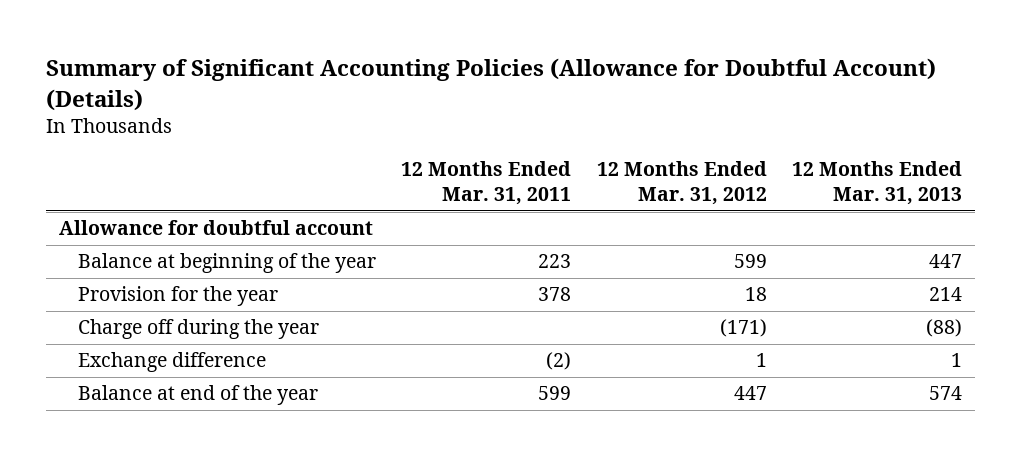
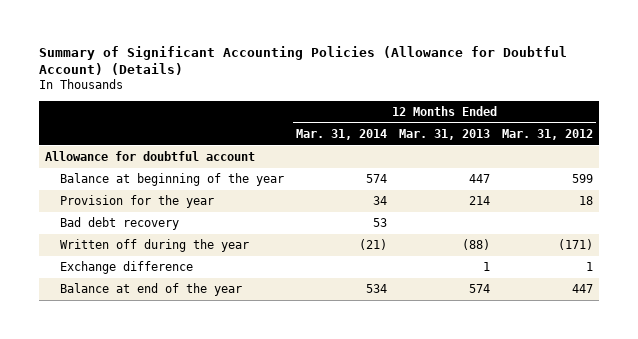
[401,161,572,206] 12 Months Ended Mar. 31, 2011 -> none
none -> [296,128,388,140] Mar. 31, 2014
none -> [60,217,180,231] Bad debt recovery
[78,319,320,340] Charge off during the year -> [60,239,250,253] Written off during the year

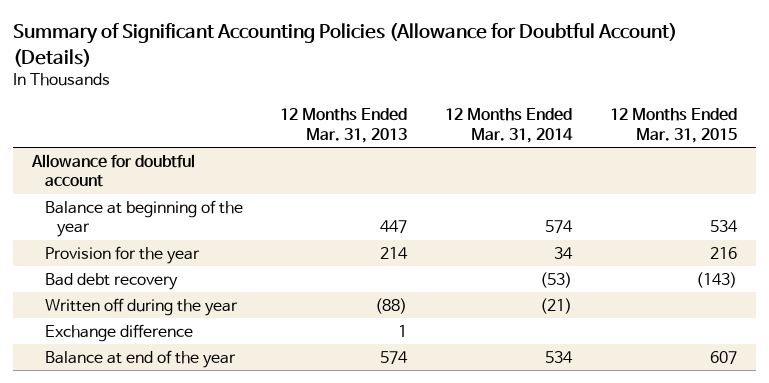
[502,128,594,140] Mar. 31, 2012 -> none
none -> [609,108,737,143] 12 Months Ended Mar. 31, 2015
[373,218,388,228] 53 -> [540,271,573,288] (53)

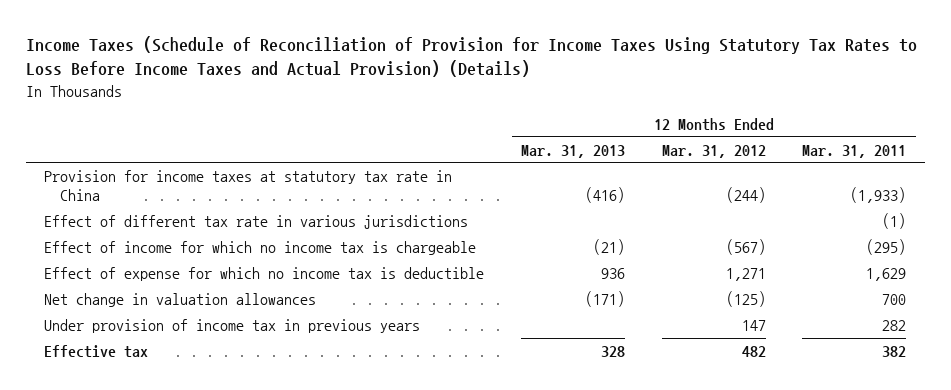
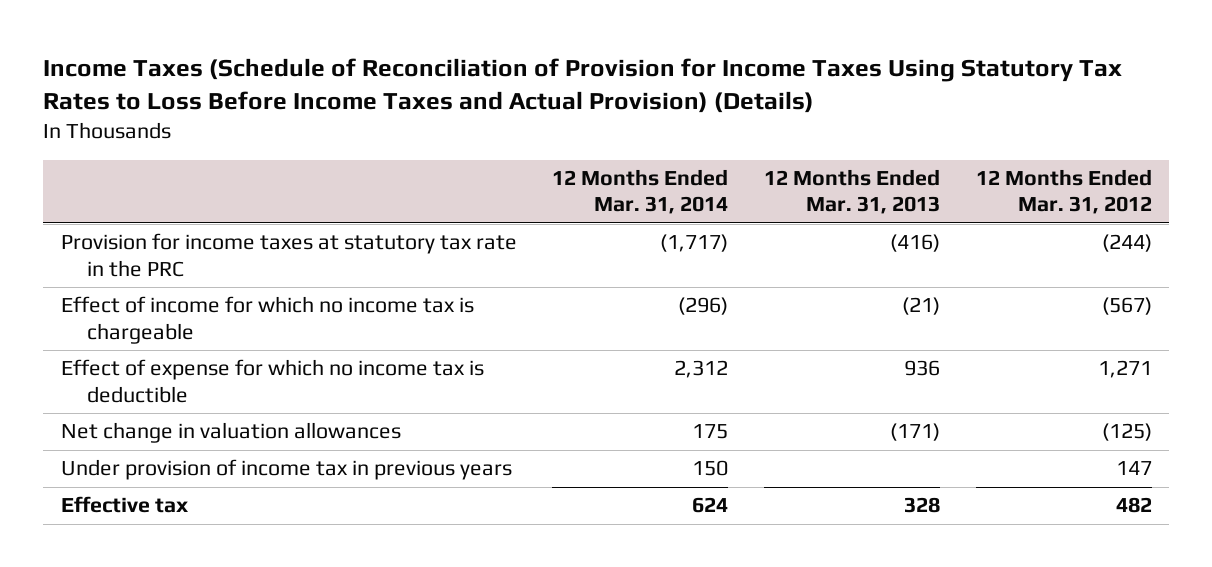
[802,144,907,158] Mar. 31, 2011 -> none
none -> [552,169,729,215] 12 Months Ended Mar. 31, 2014
[44,214,469,229] Effect of different tax rate in various jurisdictions -> none
[44,169,453,202] Provision for income taxes at statutory tax rate in China -> [60,233,517,277] Provision for income taxes at statutory tax rate in the PRC

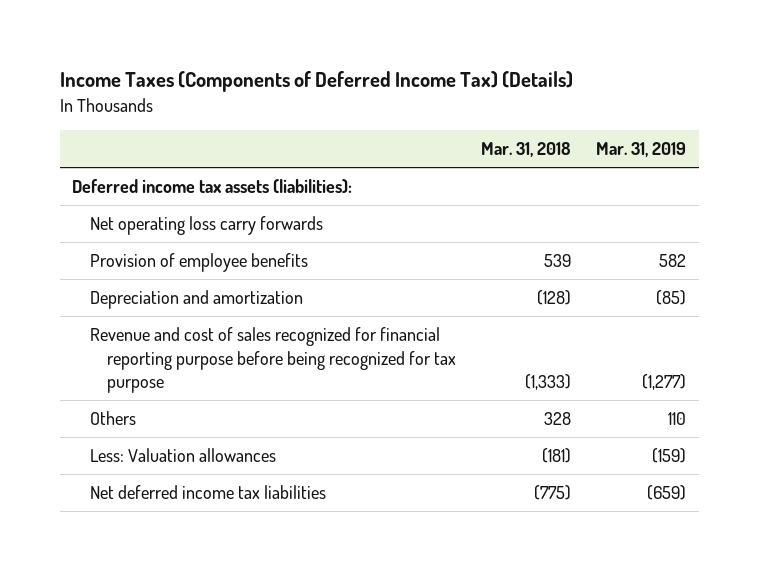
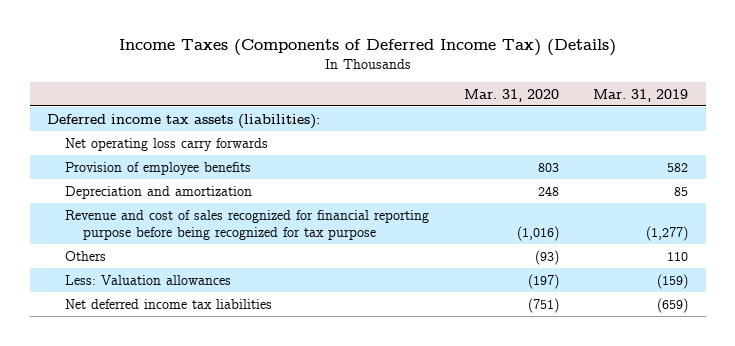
[481,141,572,157] Mar. 31, 2018 -> none
none -> [463,88,559,102] Mar. 31, 2020
[656,290,687,306] (85) -> [674,186,689,196] 85

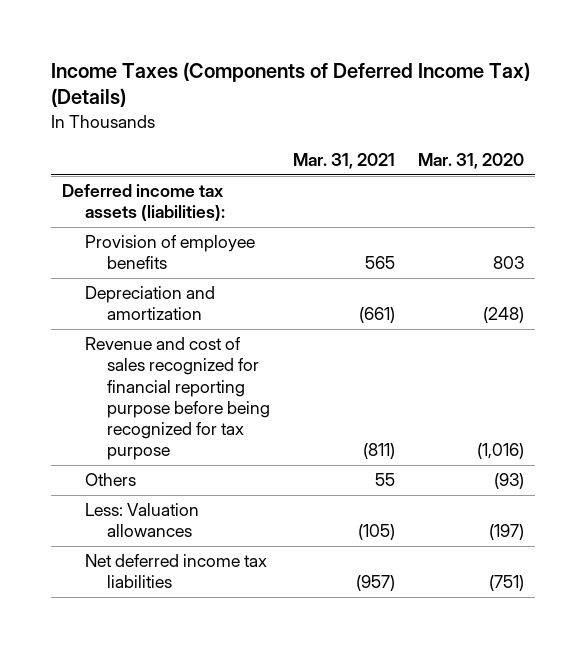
[593,88,689,102] Mar. 31, 2019 -> none
none -> [292,153,395,170] Mar. 31, 2021
[64,137,268,151] Net operating loss carry forwards -> none
[537,185,559,196] 248 -> [482,307,524,324] (248)

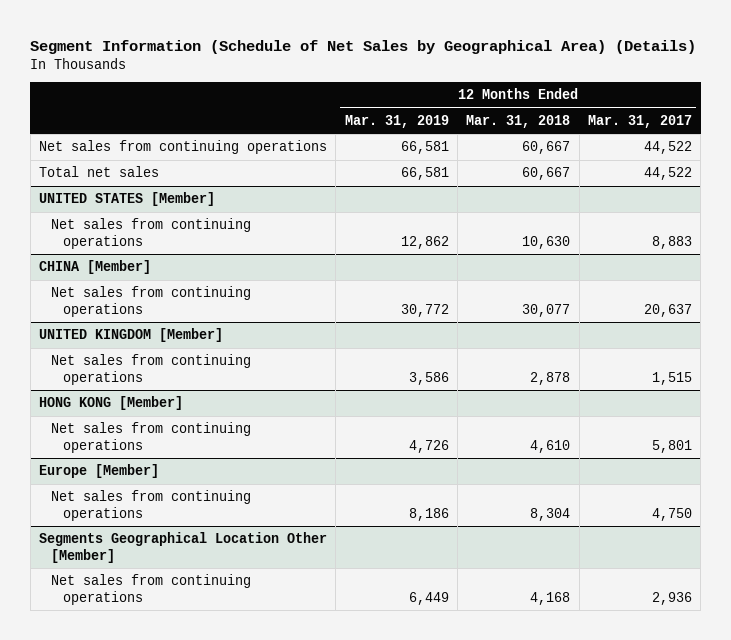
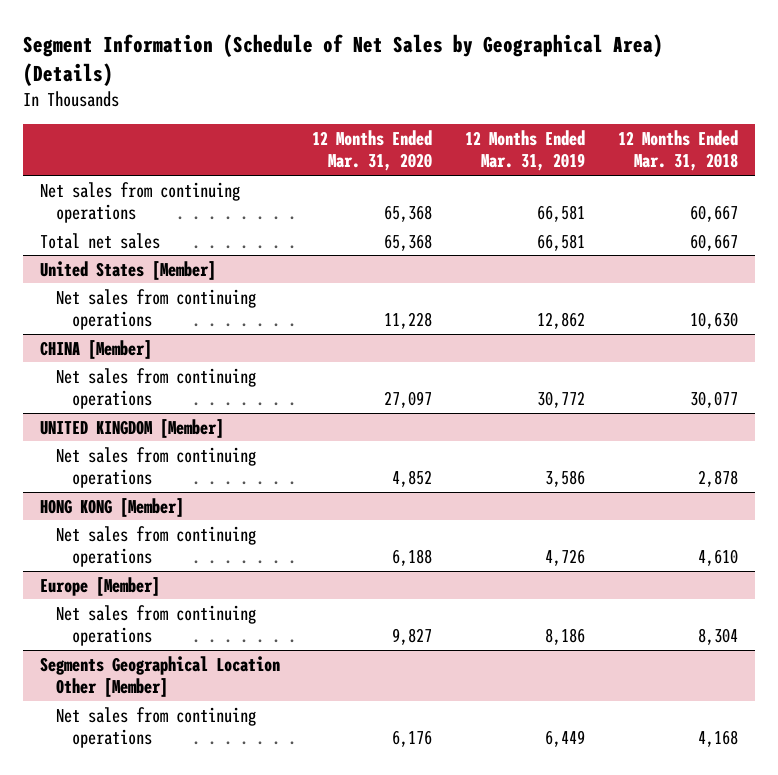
[587,114,692,128] Mar. 31, 2017 -> none
none -> [312,129,433,172] 12 Months Ended Mar. 31, 2020
[39,192,216,207] UNITED STATES [Member] -> [39,260,216,280] United States [Member]

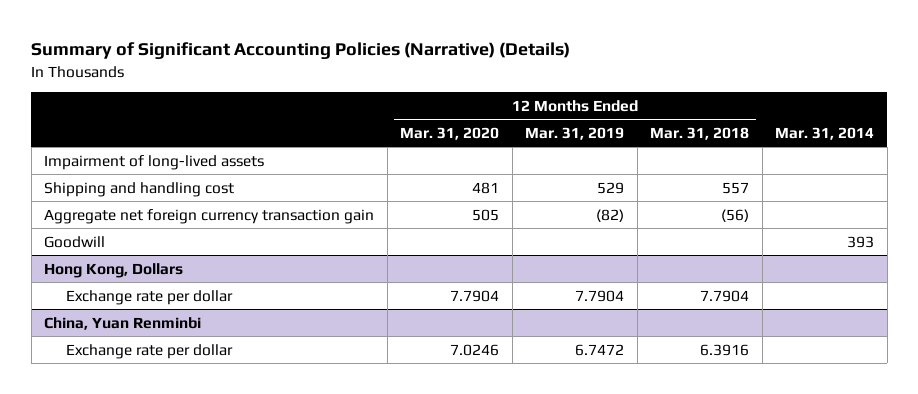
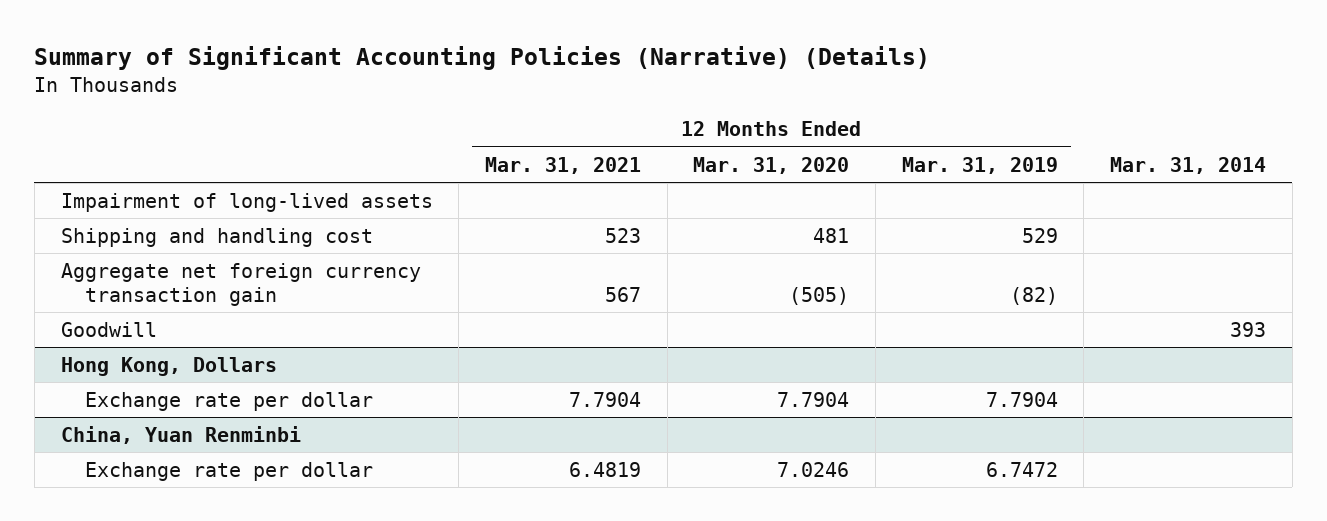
[650,126,750,140] Mar. 31, 2018 -> none
none -> [484,156,641,174] Mar. 31, 2021
[472,208,500,221] 505 -> [789,286,850,305] (505)

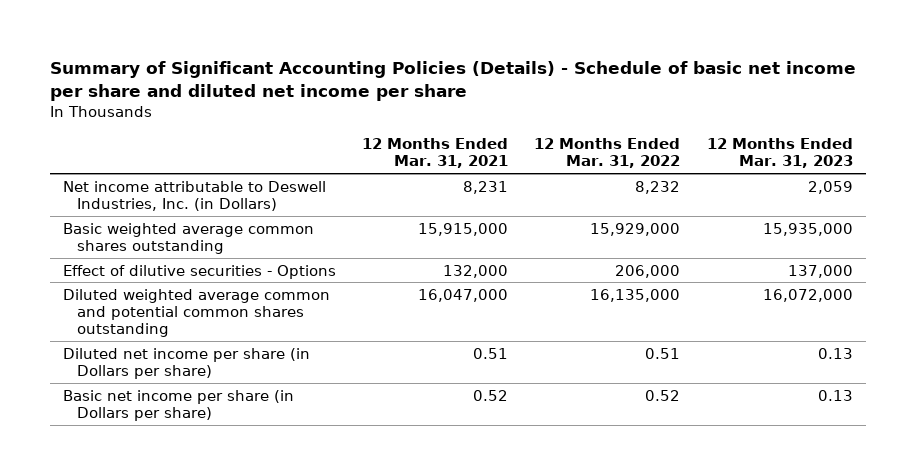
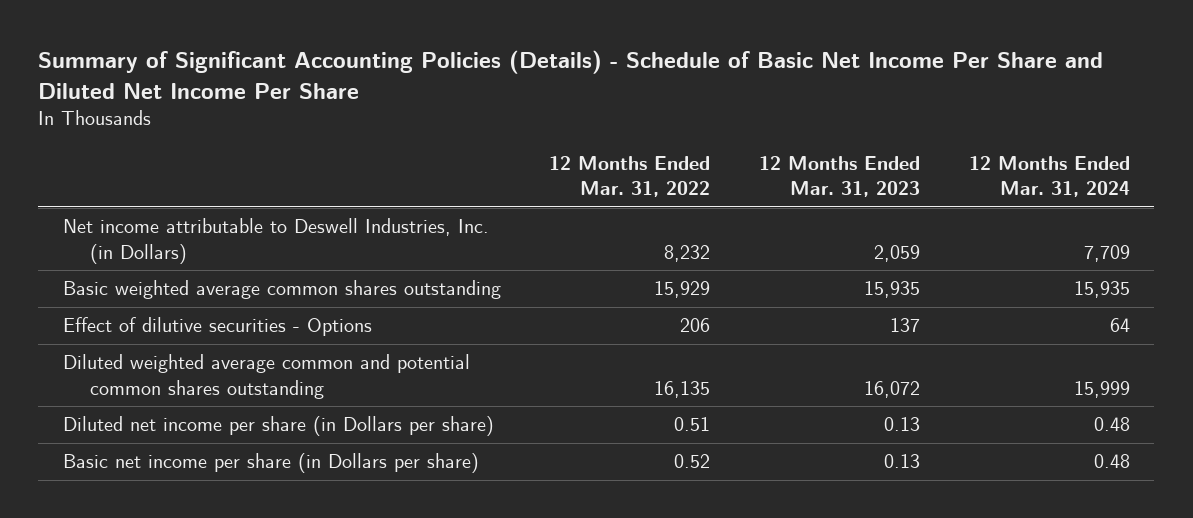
[50,60,857,101] Summary of Significant Accounting Policies (Details) - Schedule of basic net income per share and diluted net income per share -> [38,50,1104,99] Summary of Significant Accounting Policies (Details) - Schedule of Basic Net Income Per Share and Diluted Net Income Per Share
[362,138,509,169] 12 Months Ended Mar. 31, 2021 -> none
none -> [968,155,1130,197] 12 Months Ended Mar. 31, 2024
[590,222,681,236] 15,929,000 -> [654,281,711,299] 15,929
[762,222,853,236] 15,935,000 -> [864,281,921,299] 15,935
[615,264,681,278] 206,000 -> [680,318,711,333] 206
[787,264,853,278] 137,000 -> [890,318,921,333] 137
[590,288,681,302] 16,135,000 -> [654,380,711,398] 16,135
[762,288,853,302] 16,072,000 -> [864,380,921,398] 16,072

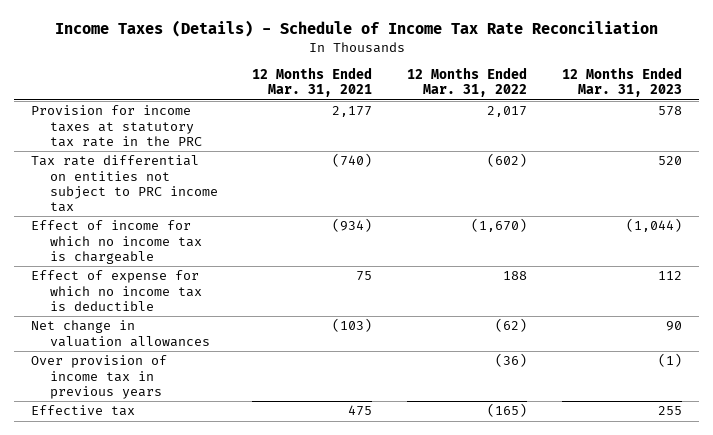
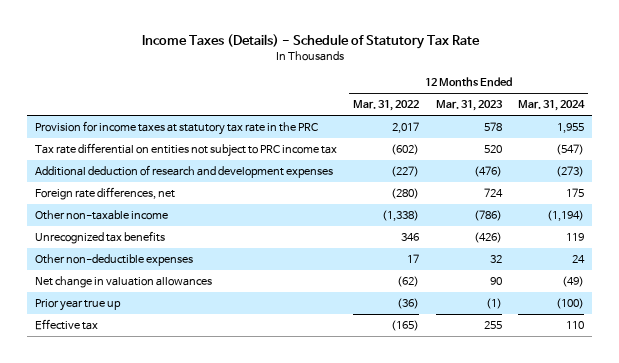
[54,20,658,38] Income Taxes (Details) - Schedule of Income Tax Rate Reconciliation -> [141,33,480,49] Income Taxes (Details) - Schedule of Statutory Tax Rate
[252,67,373,98] 12 Months Ended Mar. 31, 2021 -> none
none -> [517,100,585,112] Mar. 31, 2024
[31,220,202,264] Effect of income for which no income tax is chargeable -> none
[31,270,202,311] Effect of expense for which no income tax is deductible -> none
none -> [35,165,334,179] Additional deduction of research and development expenses
none -> [35,187,176,201] Foreign rate differences, net
none -> [35,210,169,221] Other non-taxable income
none -> [35,231,166,245] Unrecognized tax benefits
none -> [35,254,194,267] Other non-deductible expenses
[31,355,168,399] Over provision of income tax in previous years -> [35,299,122,312] Prior year true up

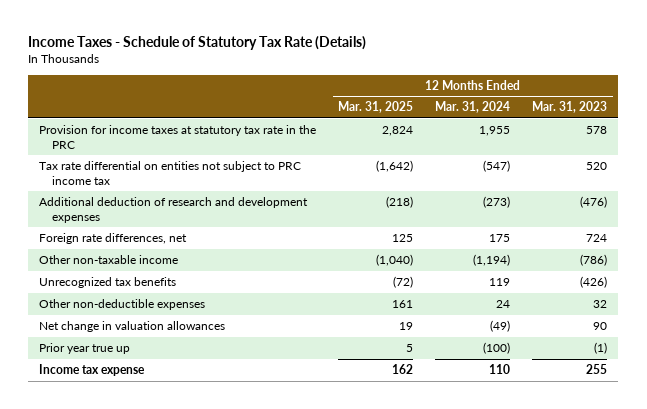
[141,33,480,49] Income Taxes (Details) - Schedule of Statutory Tax Rate -> [28,35,367,50] Income Taxes - Schedule of Statutory Tax Rate (Details)
[353,100,420,112] Mar. 31, 2022 -> none
none -> [338,101,414,114] Mar. 31, 2025
[35,319,99,331] Effective tax -> [39,364,146,377] Income tax expense

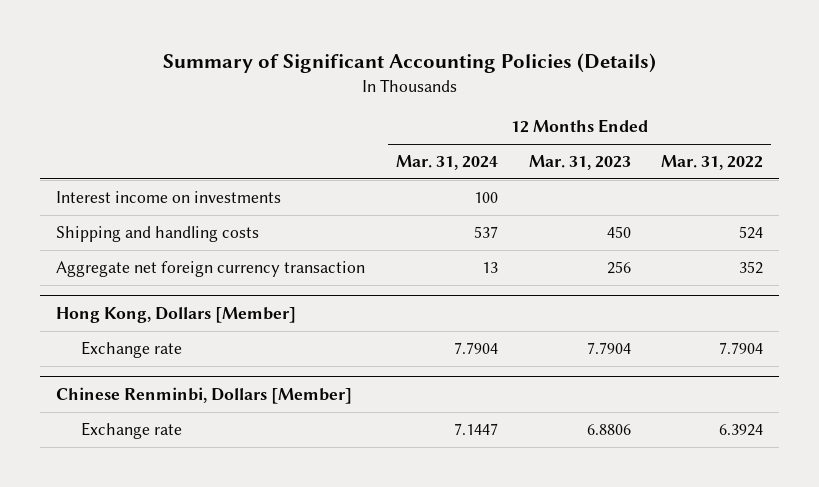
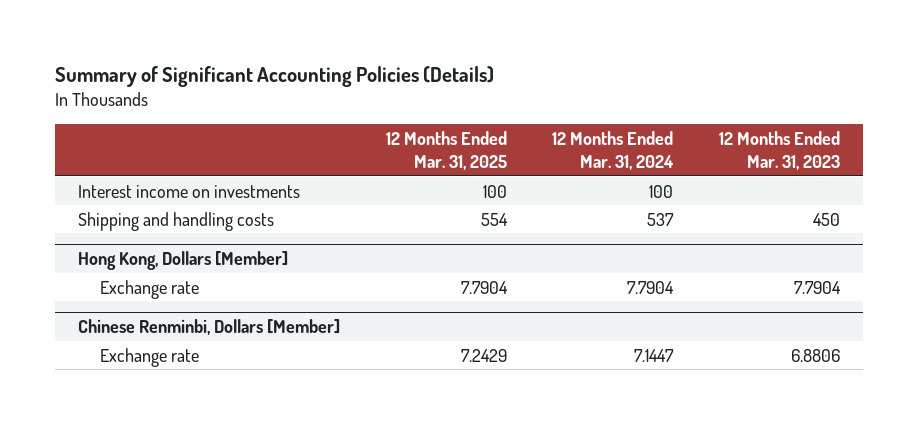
[661,155,764,171] Mar. 31, 2022 -> none
none -> [385,130,507,170] 12 Months Ended Mar. 31, 2025
[55,261,365,278] Aggregate net foreign currency transaction -> none

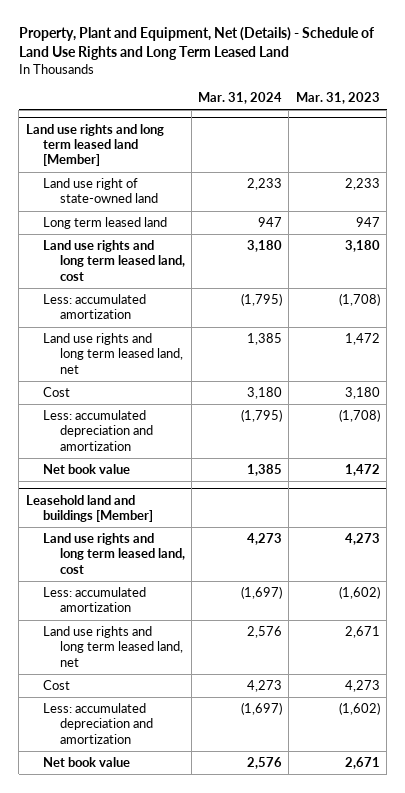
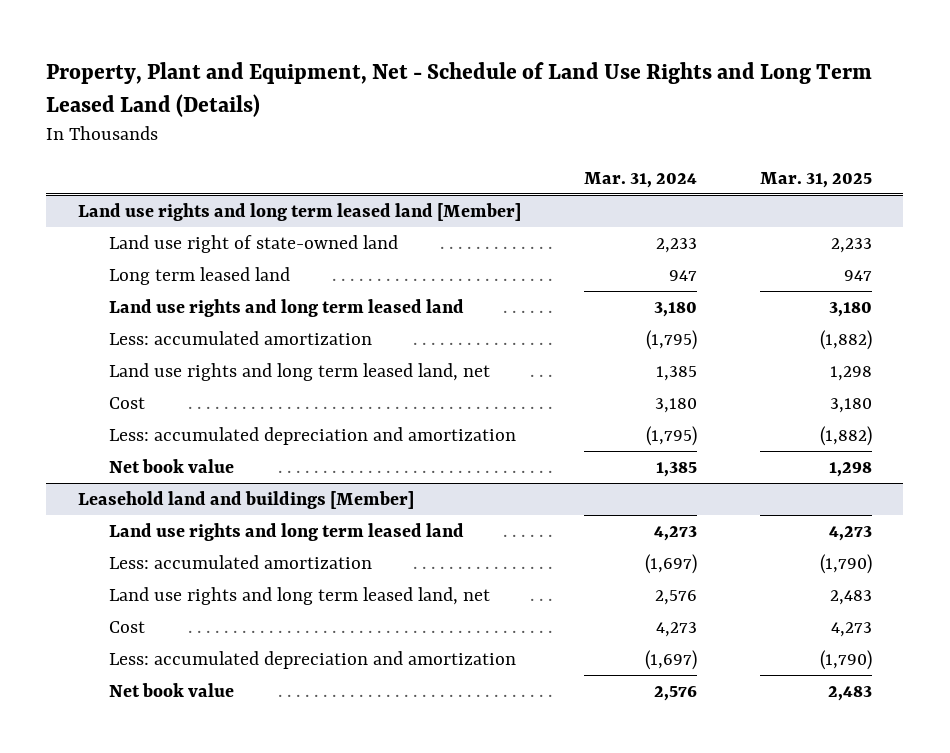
[18,26,374,60] Property, Plant and Equipment, Net (Details) - Schedule of Land Use Rights and Long Term Leased Land -> [46,62,873,117] Property, Plant and Equipment, Net - Schedule of Land Use Rights and Long Term Leased Land (Details)
[295,91,380,104] Mar. 31, 2023 -> none
none -> [759,171,872,188] Mar. 31, 2025
[42,240,185,281] Land use rights and long term leased land, cost -> [109,299,465,318] Land use rights and long term leased land
[42,533,185,574] Land use rights and long term leased land, cost -> [109,523,465,542] Land use rights and long term leased land

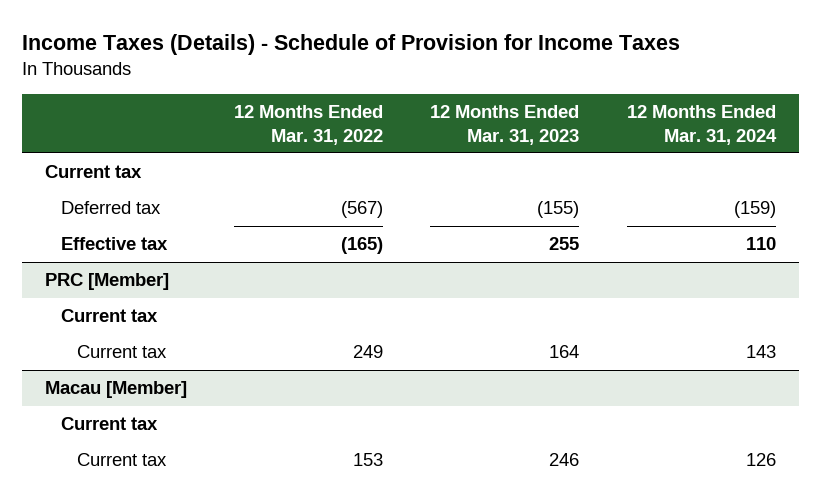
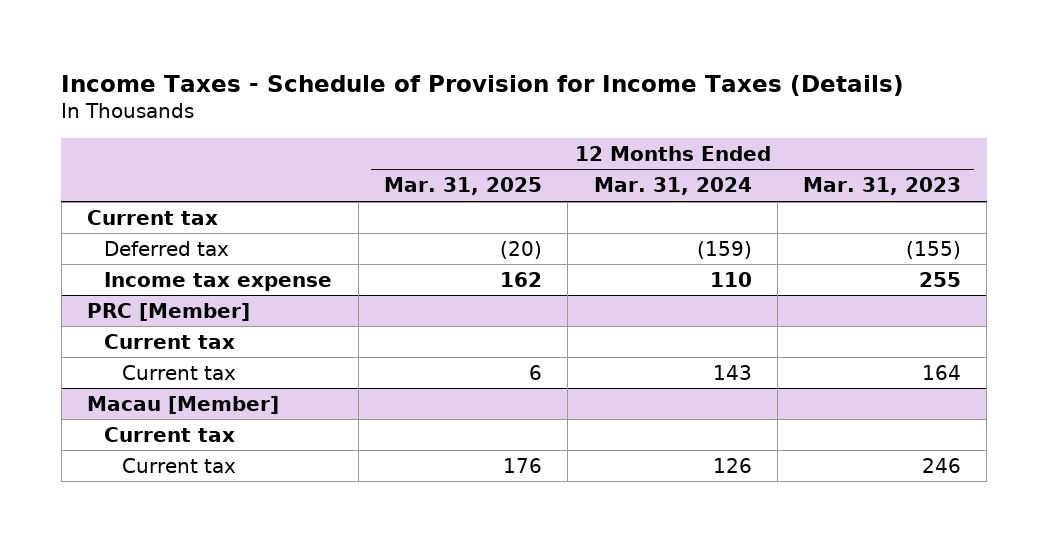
[21,34,680,56] Income Taxes (Details) - Schedule of Provision for Income Taxes -> [61,74,905,96] Income Taxes - Schedule of Provision for Income Taxes (Details)
[234,105,384,145] 12 Months Ended Mar. 31, 2022 -> none
none -> [383,177,542,196] Mar. 31, 2025
[61,237,169,251] Effective tax -> [104,271,333,291] Income tax expense

